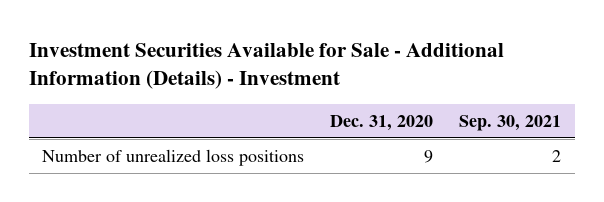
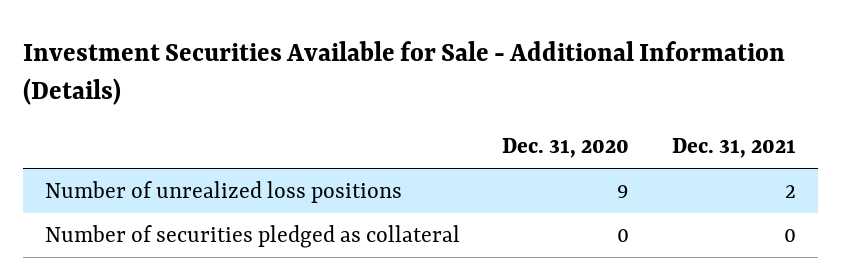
[28,43,504,90] Investment Securities Available for Sale - Additional Information (Details) - Investment -> [23,41,786,106] Investment Securities Available for Sale - Additional Information (Details)
[459,114,562,131] Sep. 30, 2021 -> none
none -> [672,138,797,159] Dec. 31, 2021
none -> [44,225,460,249] Number of securities pledged as collateral

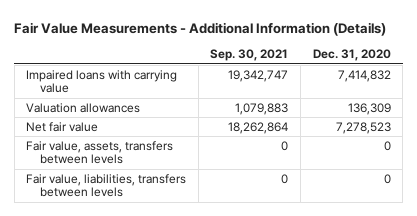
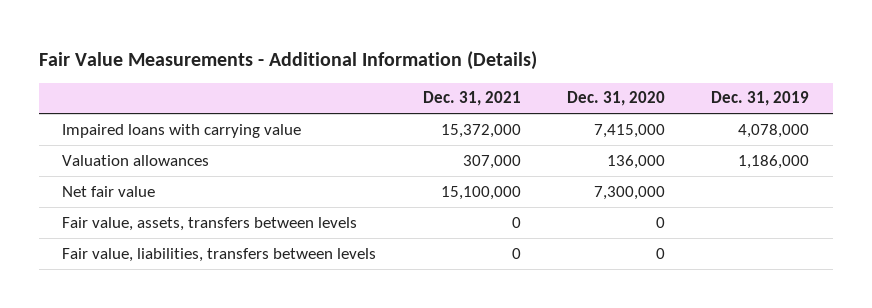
[210,49,289,62] Sep. 30, 2021 -> none
none -> [422,91,521,107] Dec. 31, 2021
none -> [711,91,810,107] Dec. 31, 2019
[337,69,391,82] 7,414,832 -> [594,123,666,138] 7,415,000
[347,102,391,115] 136,309 -> [607,154,666,169] 136,000
[335,121,391,134] 7,278,523 -> [594,185,666,200] 7,300,000

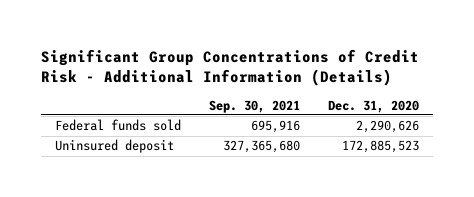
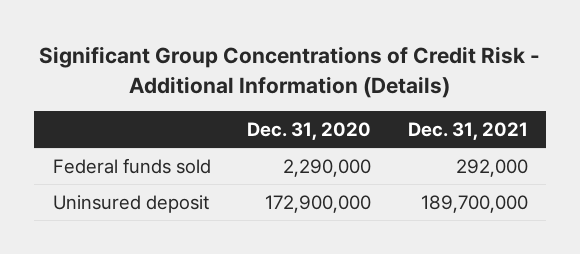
[209,99,301,113] Sep. 30, 2021 -> none
none -> [407,122,528,141] Dec. 31, 2021
[356,120,420,134] 2,290,626 -> [283,158,372,177] 2,290,000
[342,140,420,154] 172,885,523 -> [265,194,372,213] 172,900,000

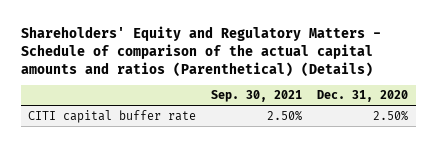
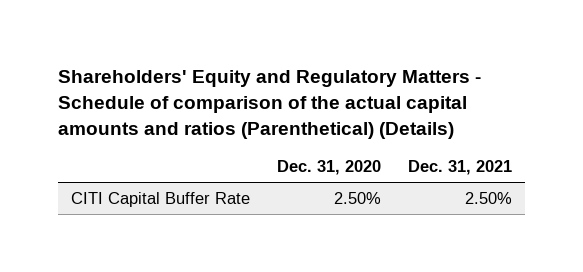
[211,90,303,103] Sep. 30, 2021 -> none
none -> [407,160,512,176] Dec. 31, 2021
[28,109,197,123] CITI capital buffer rate -> [71,192,251,208] CITI Capital Buffer Rate

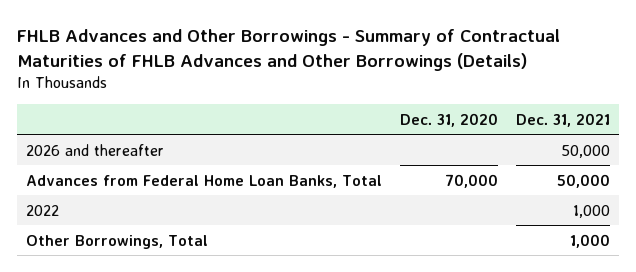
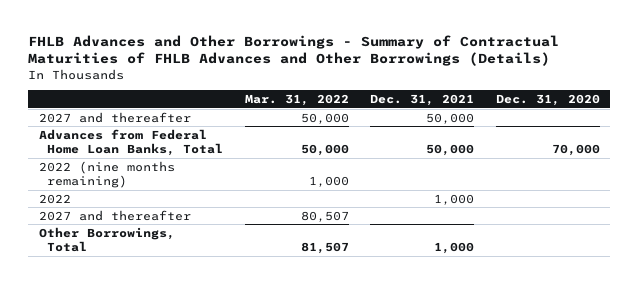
none -> [244,94,349,107] Mar. 31, 2022
[26,143,165,156] 2026 and thereafter -> [38,111,191,123] 2027 and thereafter
none -> [38,160,175,189] 2022 (nine months remaining)
none -> [38,209,191,221] 2027 and thereafter

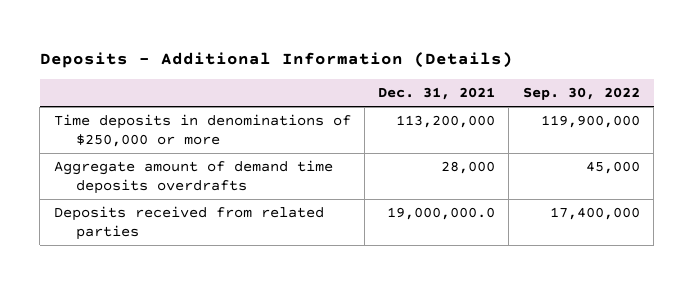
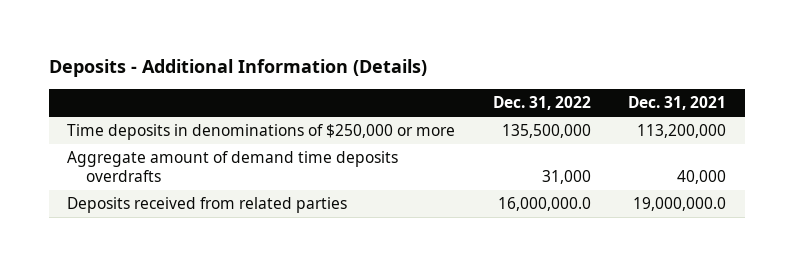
[522,87,640,101] Sep. 30, 2022 -> none
none -> [492,95,591,110] Dec. 31, 2022
[441,161,496,175] 28,000 -> [677,169,727,184] 40,000

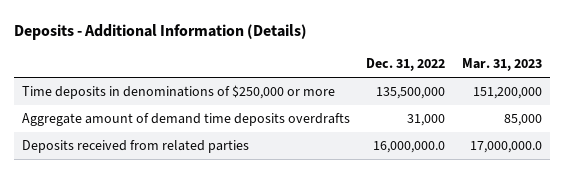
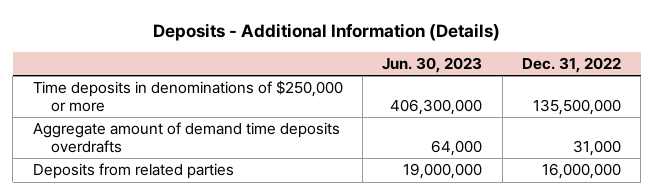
[461,58,542,72] Mar. 31, 2023 -> none
none -> [382,57,483,74] Jun. 30, 2023
[22,140,250,154] Deposits received from related parties -> [32,163,234,180] Deposits from related parties
[373,141,446,154] 16,000,000.0 -> [541,163,621,180] 16,000,000

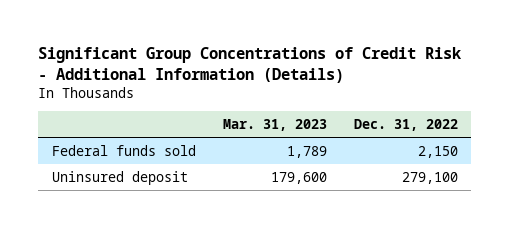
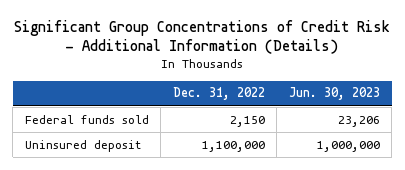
[222,118,327,131] Mar. 31, 2023 -> none
none -> [288,87,380,101] Jun. 30, 2023
[401,172,458,185] 279,100 -> [201,140,265,152] 1,100,000

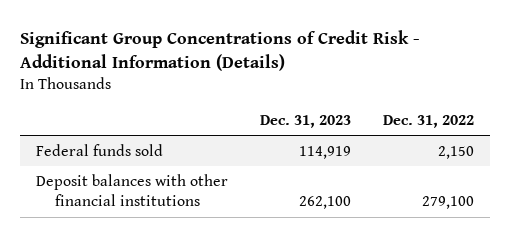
[288,87,380,101] Jun. 30, 2023 -> none
none -> [259,114,351,128] Dec. 31, 2023
[24,139,142,152] Uninsured deposit -> none
none -> [36,174,229,207] Deposit balances with other financial institutions

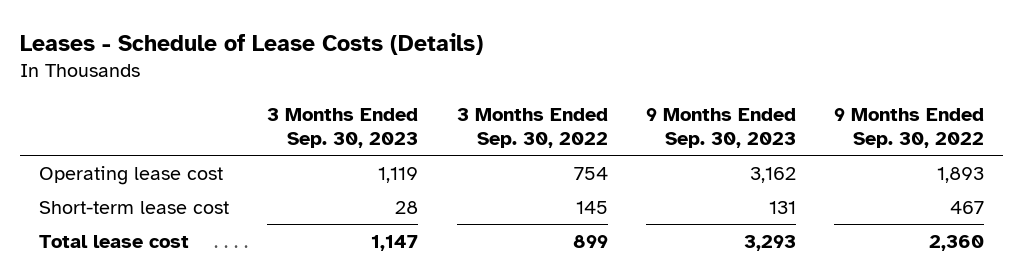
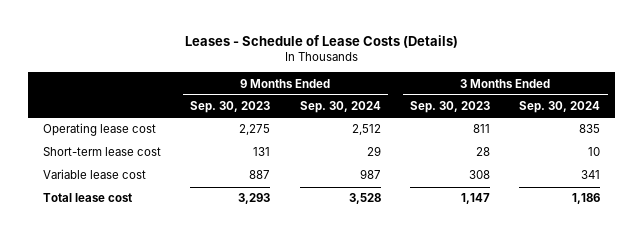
[456,108,608,148] 3 Months Ended Sep. 30, 2022 -> none
[834,108,985,148] 9 Months Ended Sep. 30, 2022 -> none
none -> [299,101,381,114] Sep. 30, 2024
none -> [519,101,601,114] Sep. 30, 2024
[378,166,419,183] 1,119 -> [472,124,490,134] 811
[749,166,796,183] 3,162 -> [239,124,271,136] 2,275
none -> [42,169,146,180] Variable lease cost

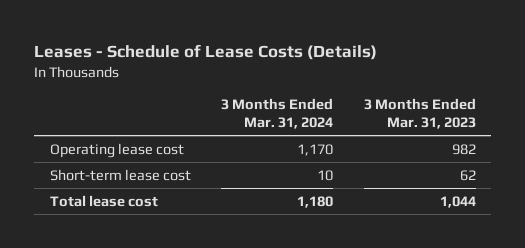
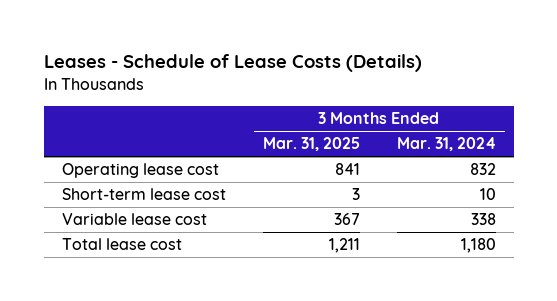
[363,98,476,130] 3 Months Ended Mar. 31, 2023 -> none
none -> [262,137,360,152] Mar. 31, 2025
[297,143,334,156] 1,170 -> [469,163,496,176] 832
none -> [61,213,207,226] Variable lease cost

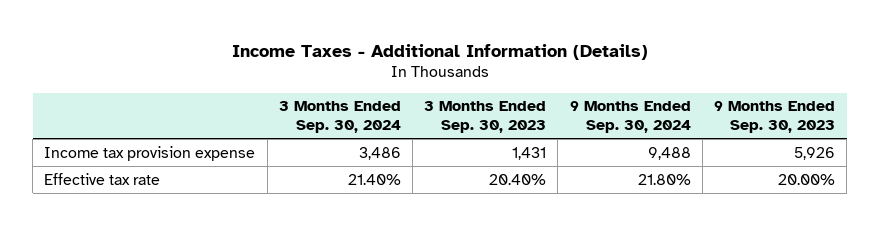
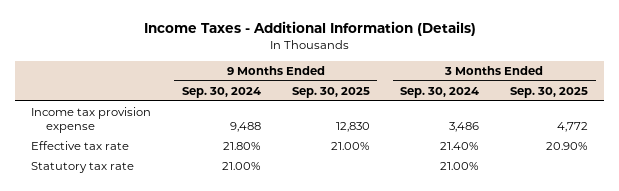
[424,101,547,133] 3 Months Ended Sep. 30, 2023 -> none
[714,101,836,133] 9 Months Ended Sep. 30, 2023 -> none
none -> [291,86,370,98] Sep. 30, 2025
none -> [510,86,589,98] Sep. 30, 2025
none -> [30,162,134,174] Statutory tax rate

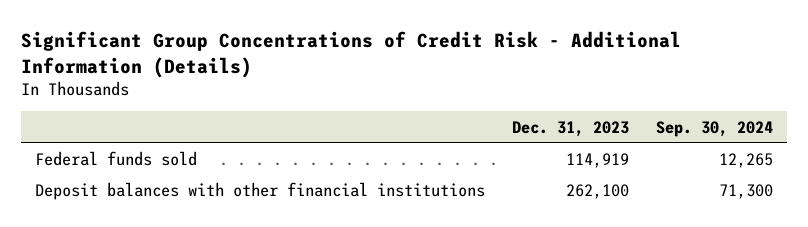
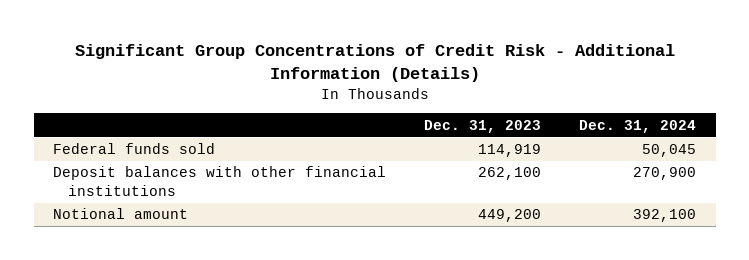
[655,120,773,137] Sep. 30, 2024 -> none
none -> [579,119,697,133] Dec. 31, 2024
none -> [52,208,188,220] Notional amount

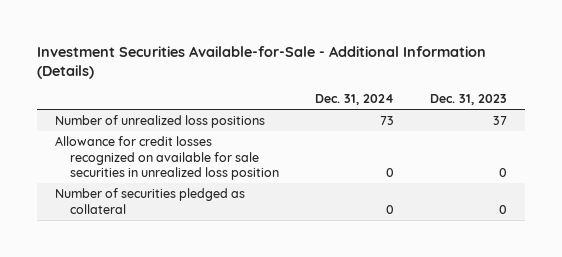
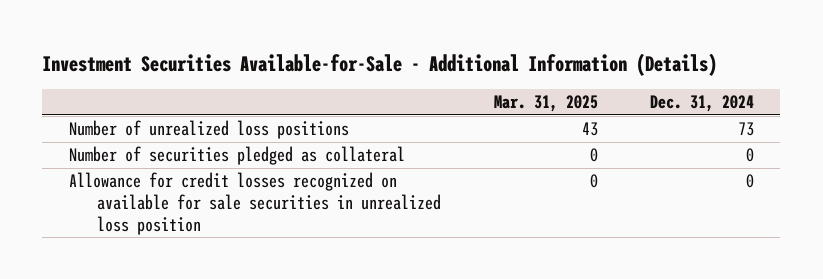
[429,94,507,106] Dec. 31, 2023 -> none
none -> [493,95,598,113] Mar. 31, 2025
[55,135,279,181] Allowance for credit losses recognized on available for sale securities in unrealized loss position -> [68,172,441,235] Allowance for credit losses recognized on available for sale securities in unrealized loss position

